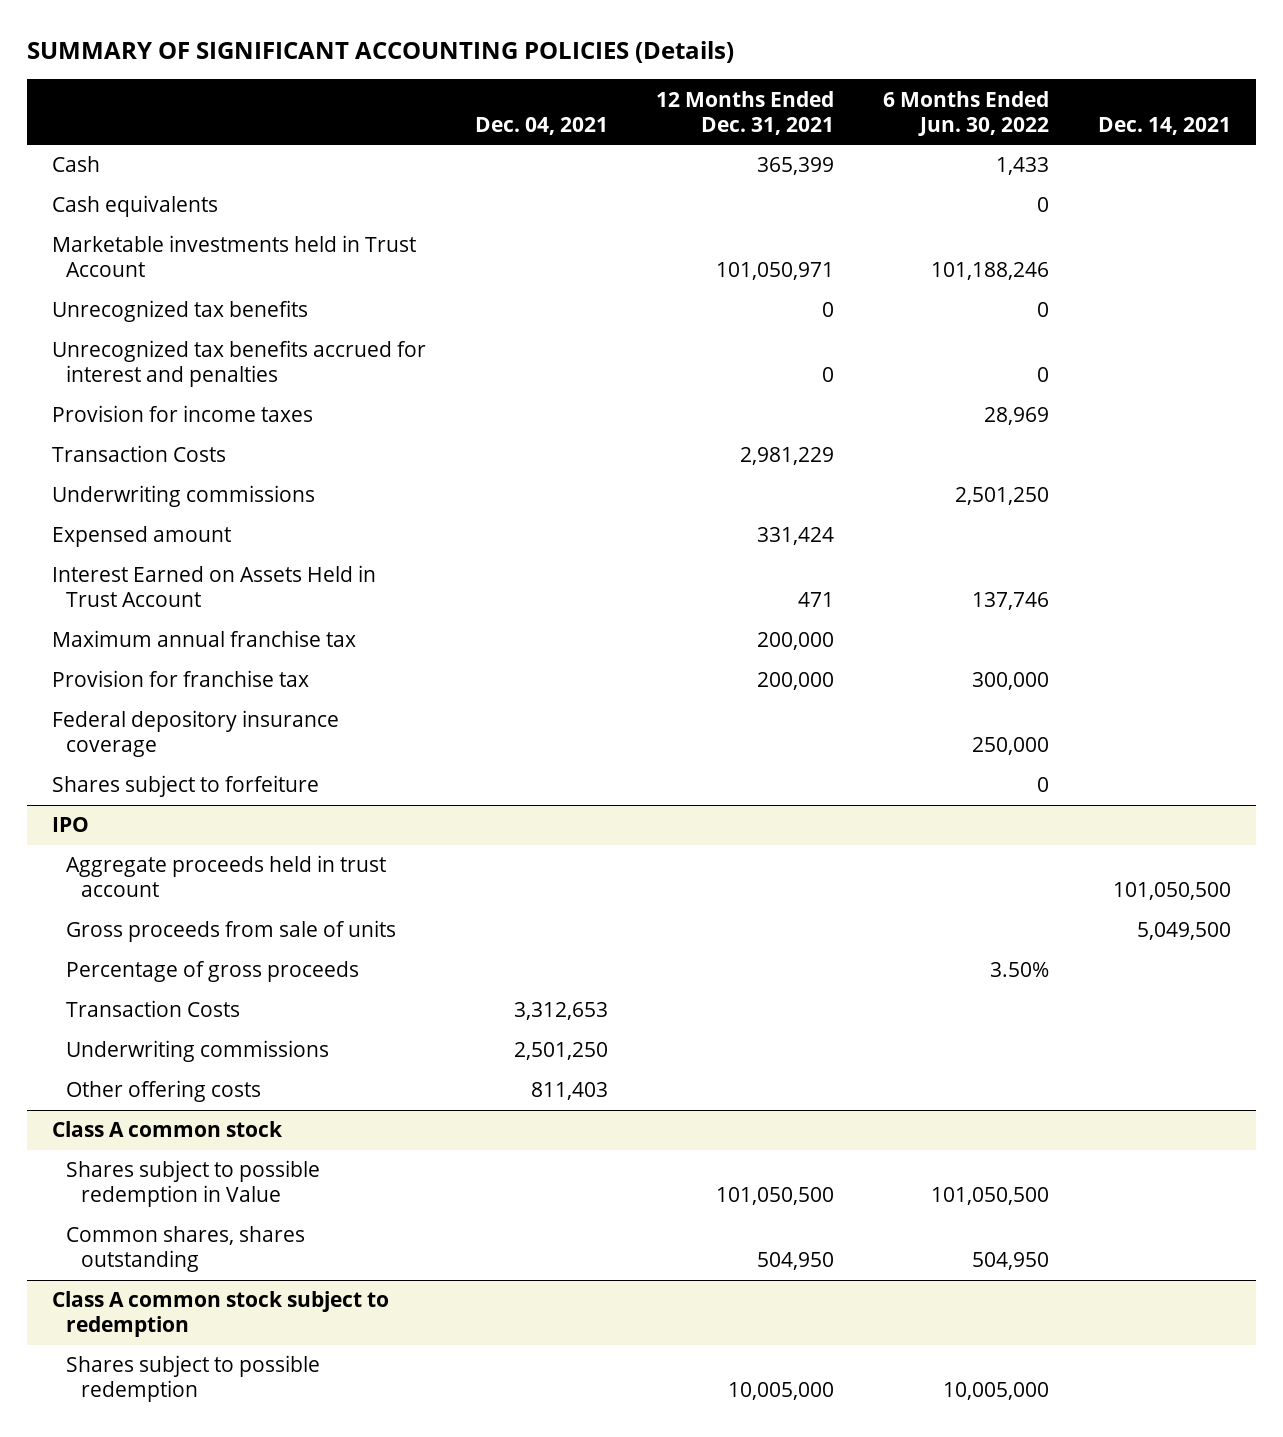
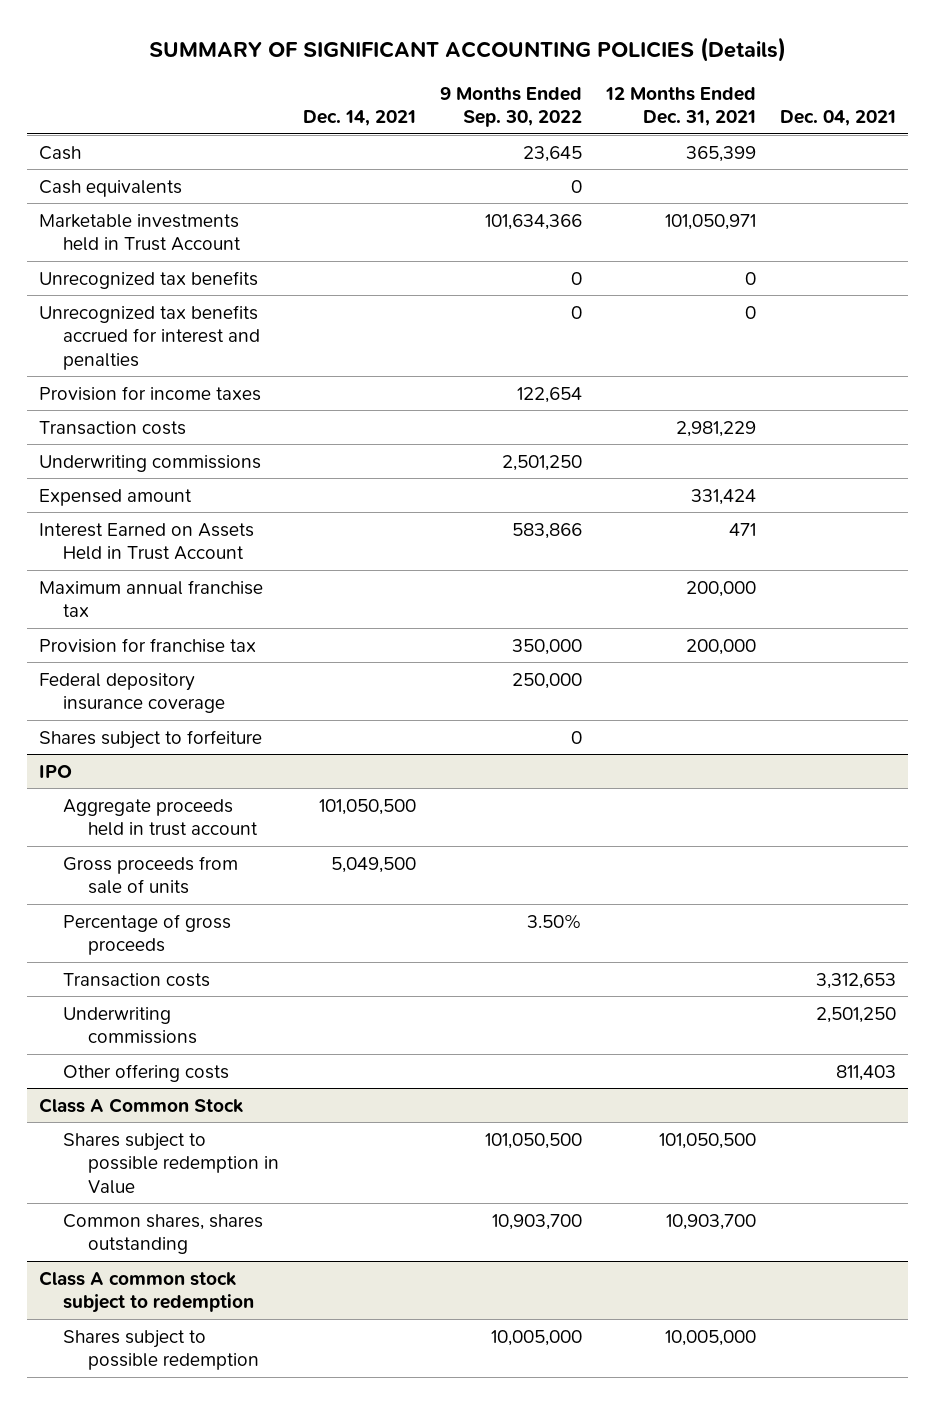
[883,90,1050,136] 6 Months Ended Jun. 30, 2022 -> none
none -> [439,86,582,128] 9 Months Ended Sep. 30, 2022
[51,445,226,463] Transaction Costs -> [39,420,187,435] Transaction costs
[66,1000,241,1018] Transaction Costs -> [63,972,211,987] Transaction costs
[51,1121,283,1138] Class A common stock -> [39,1097,244,1113] Class A Common Stock
[757,1252,835,1271] 504,950 -> [665,1213,756,1230] 10,903,700

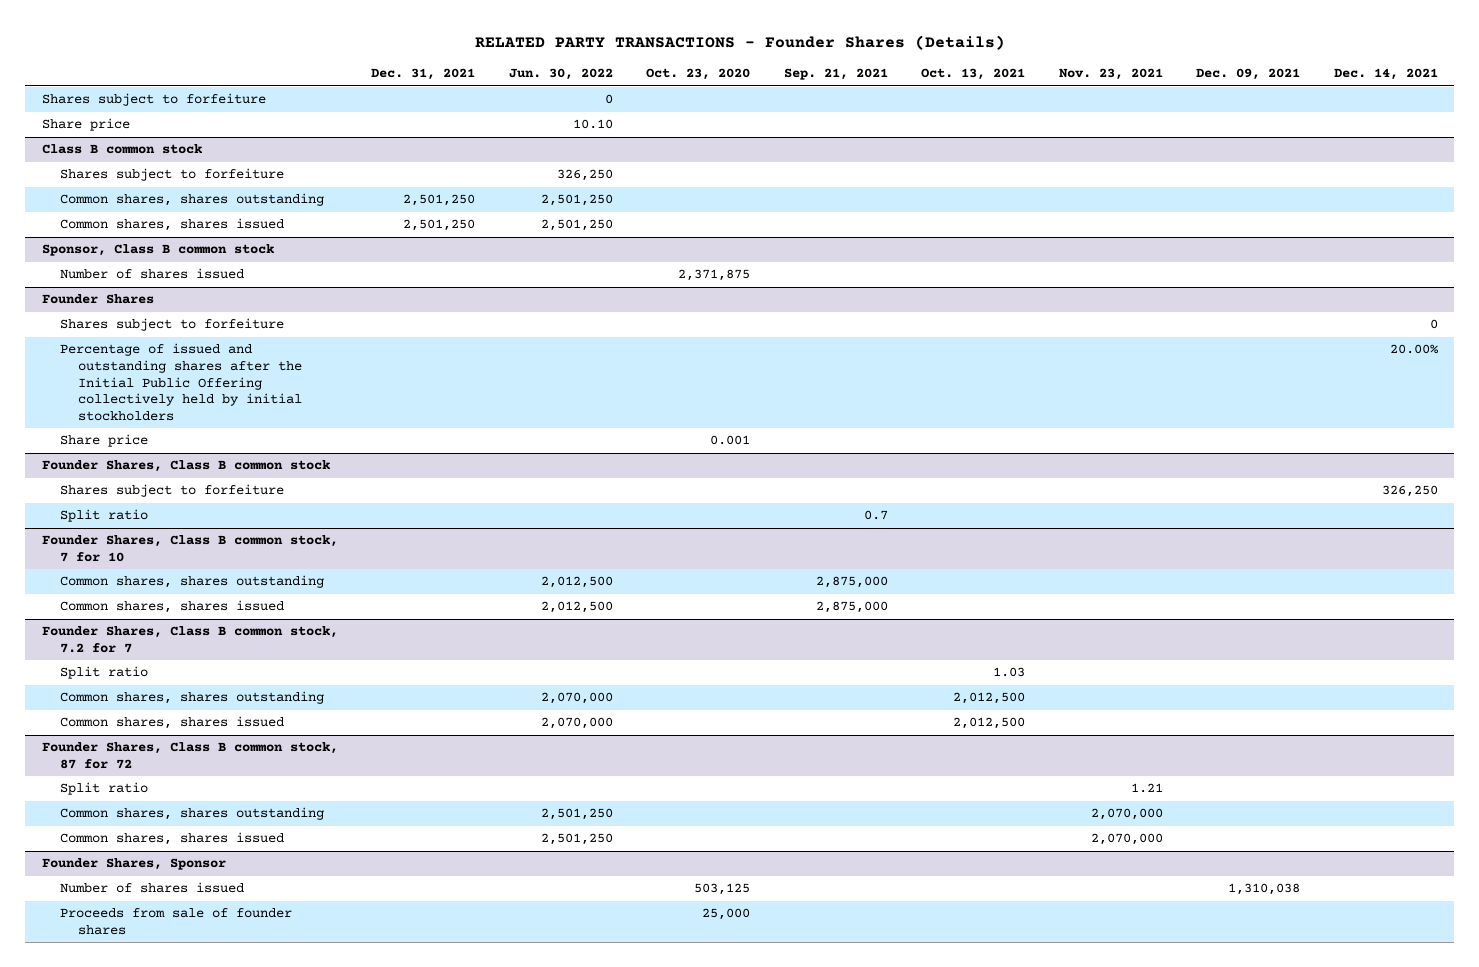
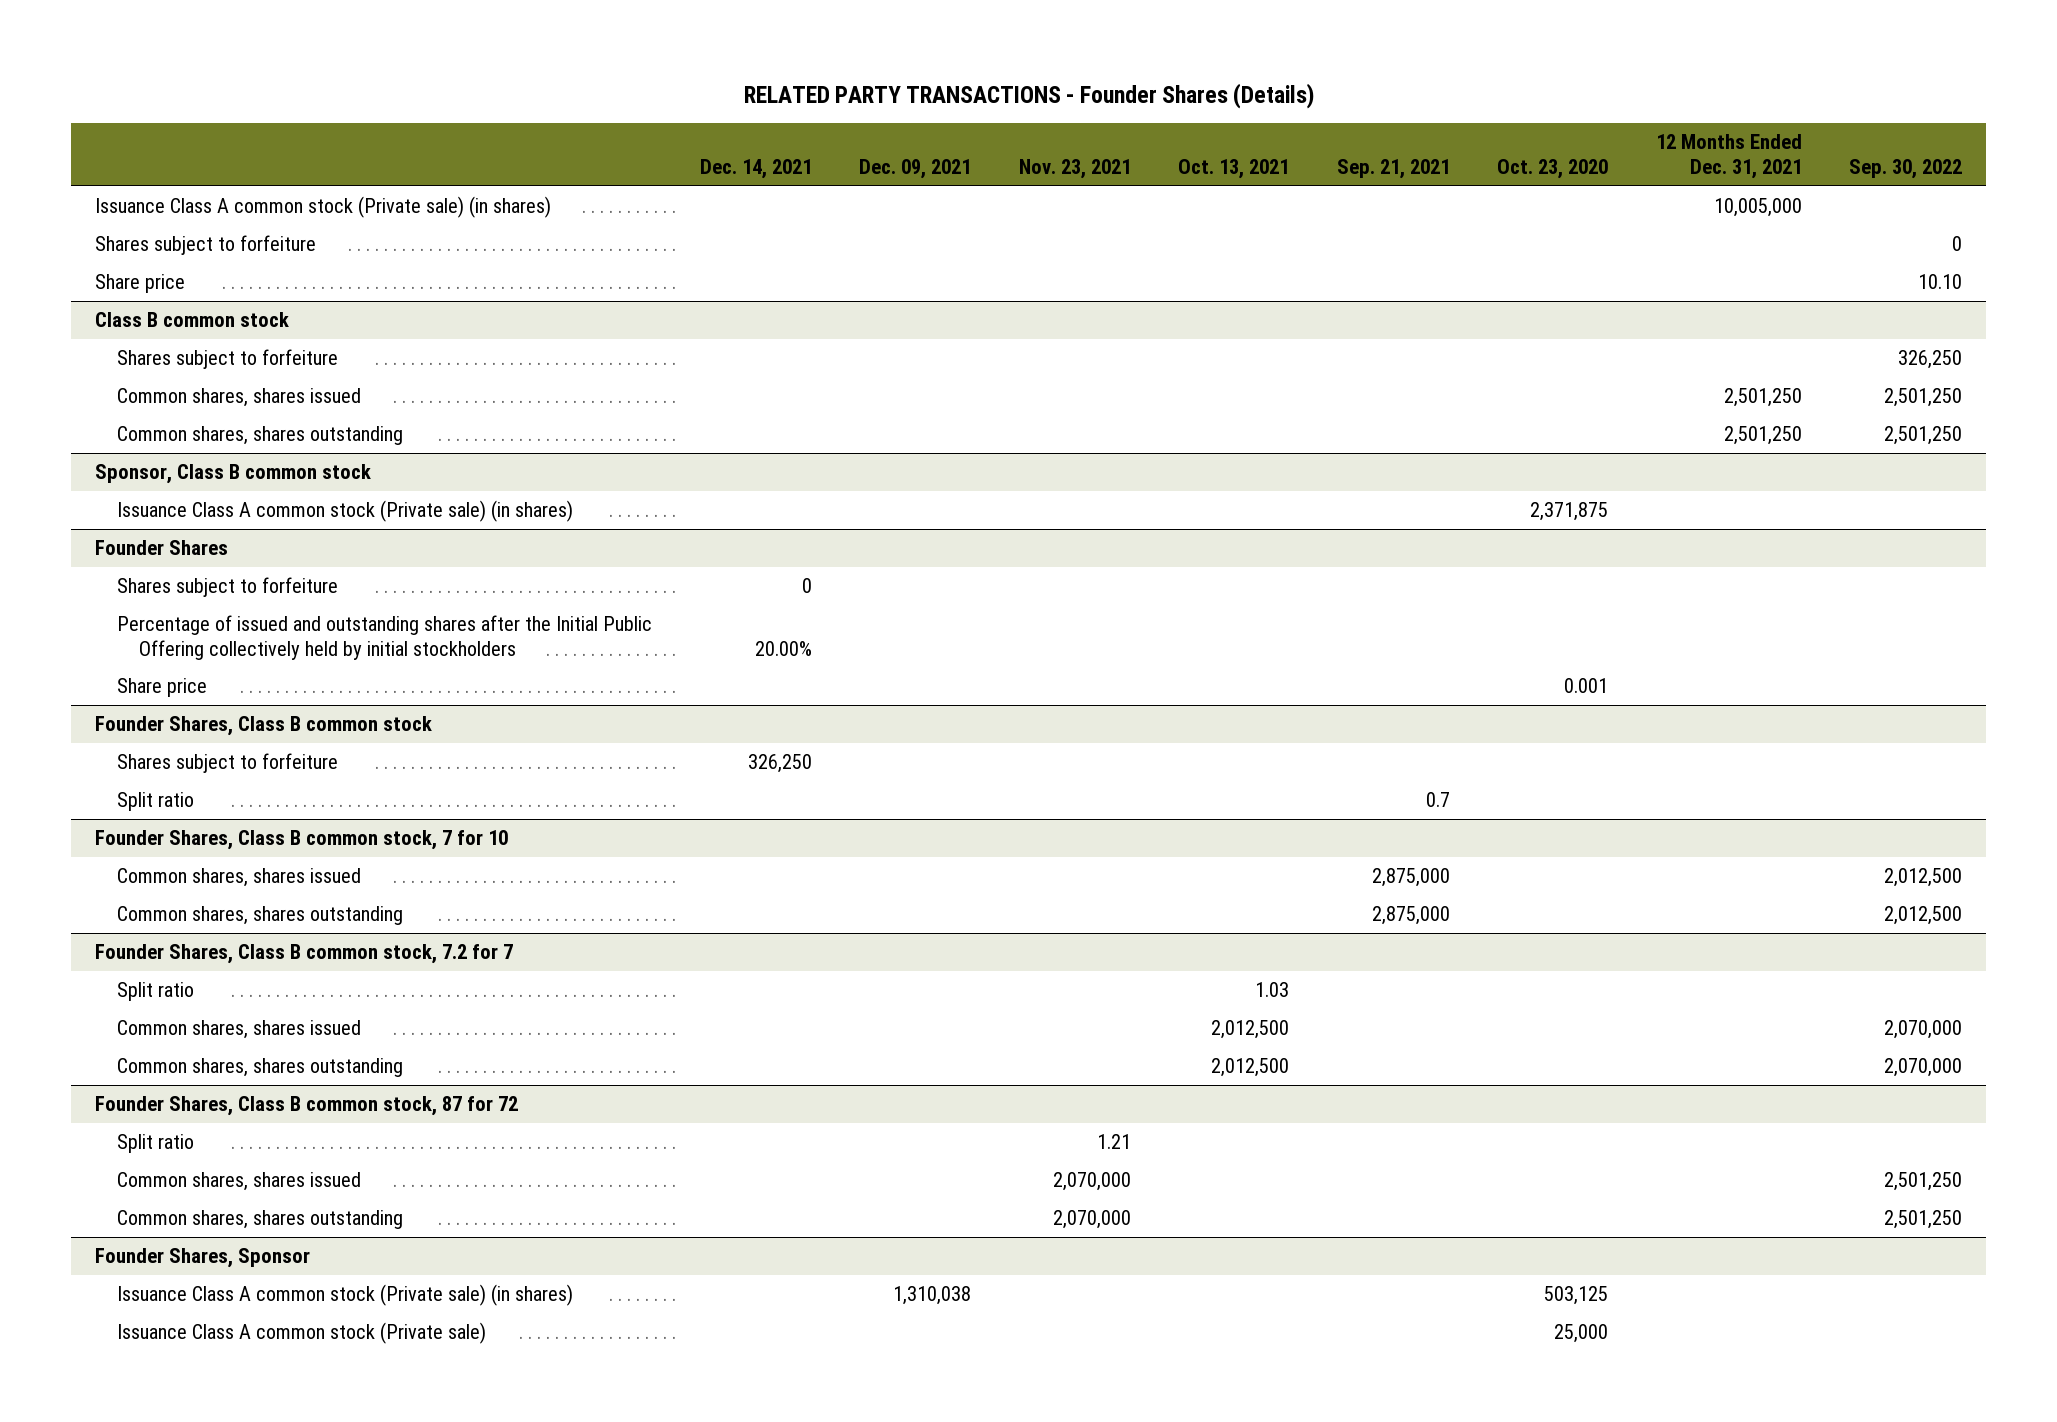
[371,68,476,81] Dec. 31, 2021 -> none
[508,68,613,81] Jun. 30, 2022 -> none
none -> [1655,134,1802,180] 12 Months Ended Dec. 31, 2021
none -> [1849,159,1963,180] Sep. 30, 2022
none -> [94,196,551,219] Issuance Class A common stock (Private sale) (in shares)
[59,193,324,207] Common shares, shares outstanding -> [117,426,404,446] Common shares, shares outstanding
[59,268,244,280] Number of shares issued -> [117,500,574,523] Issuance Class A common stock (Private sale) (in shares)
[59,575,324,589] Common shares, shares outstanding -> [117,906,404,926] Common shares, shares outstanding
[59,691,324,705] Common shares, shares outstanding -> [117,1058,404,1078] Common shares, shares outstanding
[59,807,324,821] Common shares, shares outstanding -> [117,1210,404,1230] Common shares, shares outstanding
[59,882,244,894] Number of shares issued -> [117,1284,574,1307] Issuance Class A common stock (Private sale) (in shares)
[59,908,292,936] Proceeds from sale of founder shares -> [117,1322,487,1345] Issuance Class A common stock (Private sale)

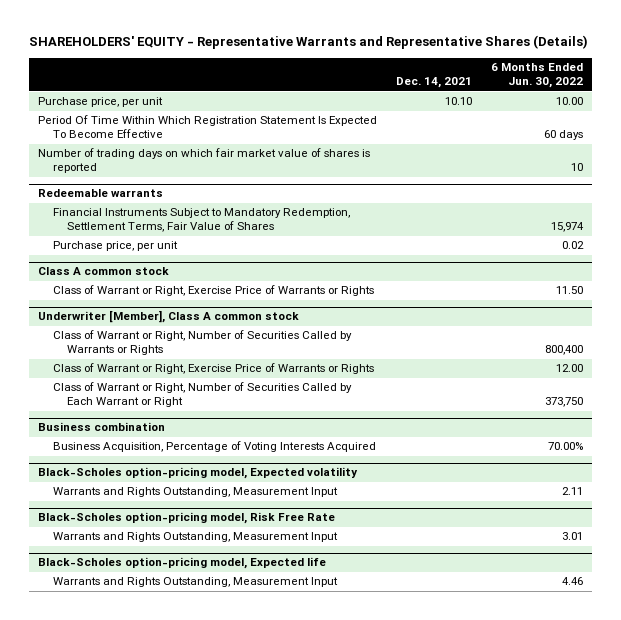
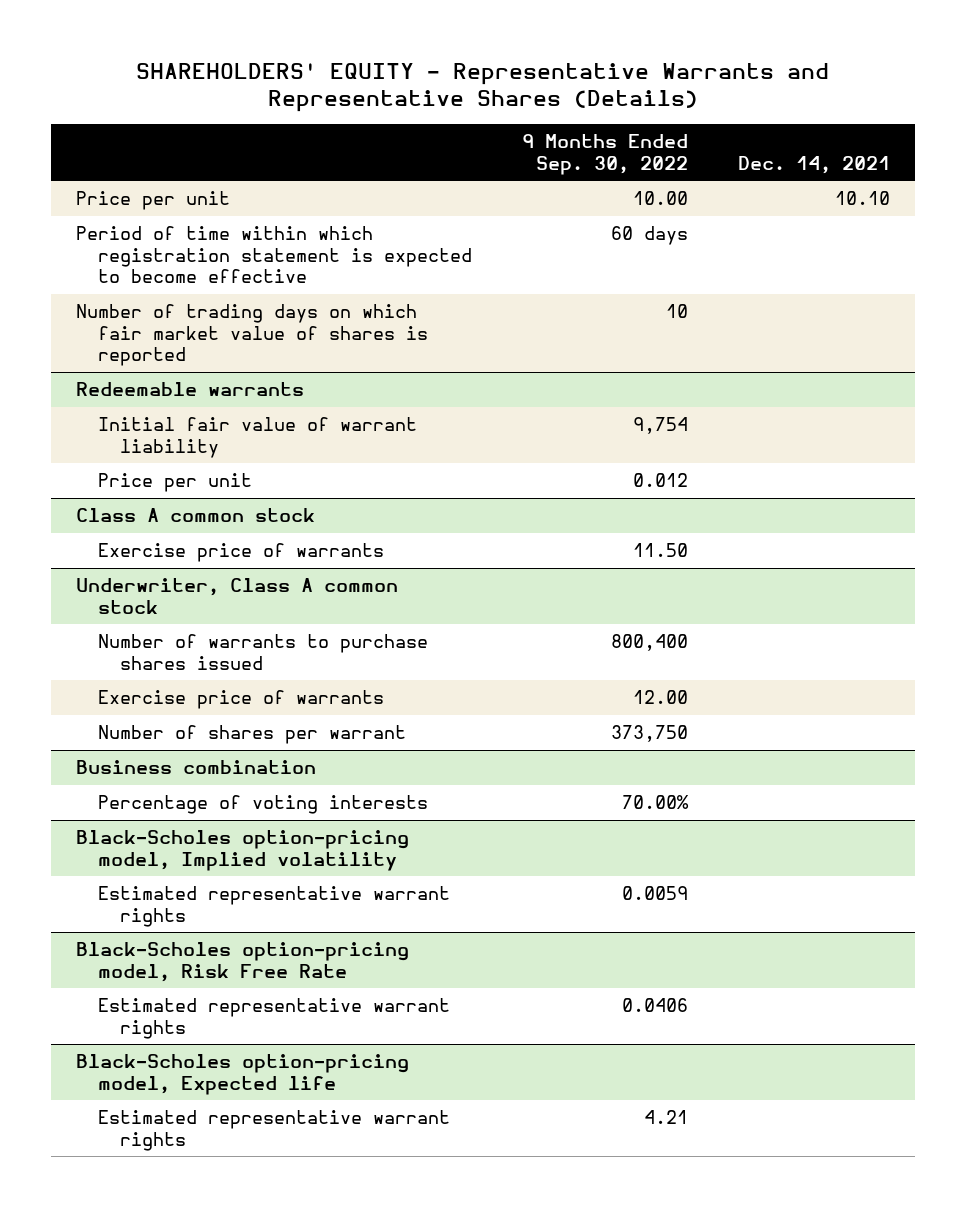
[490,63,583,89] 6 Months Ended Jun. 30, 2022 -> none
none -> [522,134,689,175] 9 Months Ended Sep. 30, 2022
[38,97,164,108] Purchase price, per unit -> [76,191,231,211] Price per unit
[38,115,378,139] Period Of Time Within Which Registration Statement Is Expected To Become Effective -> [76,226,472,284] Period of time within which registration statement is expected to become effective
[52,208,350,233] Financial Instruments Subject to Mandatory Redemption, Settlement Terms, Fair Value of Shares -> [97,417,417,458] Initial fair value of warrant liability
[52,241,178,252] Purchase price, per unit -> [97,473,252,493] Price per unit
[52,285,374,297] Class of Warrant or Right, Exercise Price of Warrants or Rights -> [97,543,384,563] Exercise price of warrants
[38,310,300,324] Underwriter [Member], Class A common stock -> [76,578,399,614] Underwriter, Class A common stock
[52,330,352,356] Class of Warrant or Right, Number of Securities Called by Warrants or Rights -> [97,634,428,670] Number of warrants to purchase shares issued
[52,363,374,375] Class of Warrant or Right, Exercise Price of Warrants or Rights -> [97,690,384,710] Exercise price of warrants
[52,382,352,408] Class of Warrant or Right, Number of Securities Called by Each Warrant or Right -> [97,725,406,745] Number of shares per warrant
[52,441,376,453] Business Acquisition, Percentage of Voting Interests Acquired -> [97,795,428,815] Percentage of voting interests
[38,467,359,480] Black-Scholes option-pricing model, Expected volatility -> [76,830,410,871] Black-Scholes option-pricing model, Implied volatility
[52,487,338,498] Warrants and Rights Outstanding, Measurement Input -> [97,886,450,927] Estimated representative warrant rights
[52,532,338,543] Warrants and Rights Outstanding, Measurement Input -> [97,998,450,1039] Estimated representative warrant rights
[52,577,338,588] Warrants and Rights Outstanding, Measurement Input -> [97,1110,450,1151] Estimated representative warrant rights

